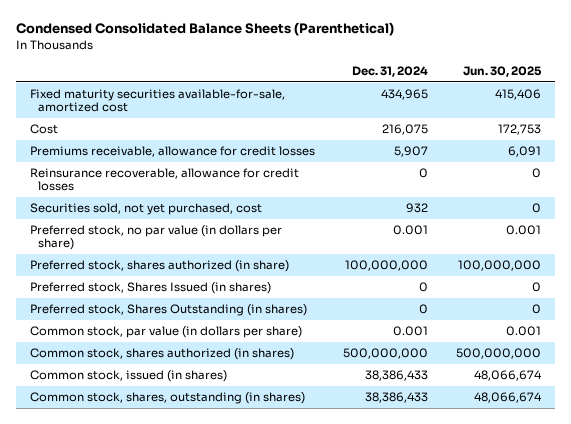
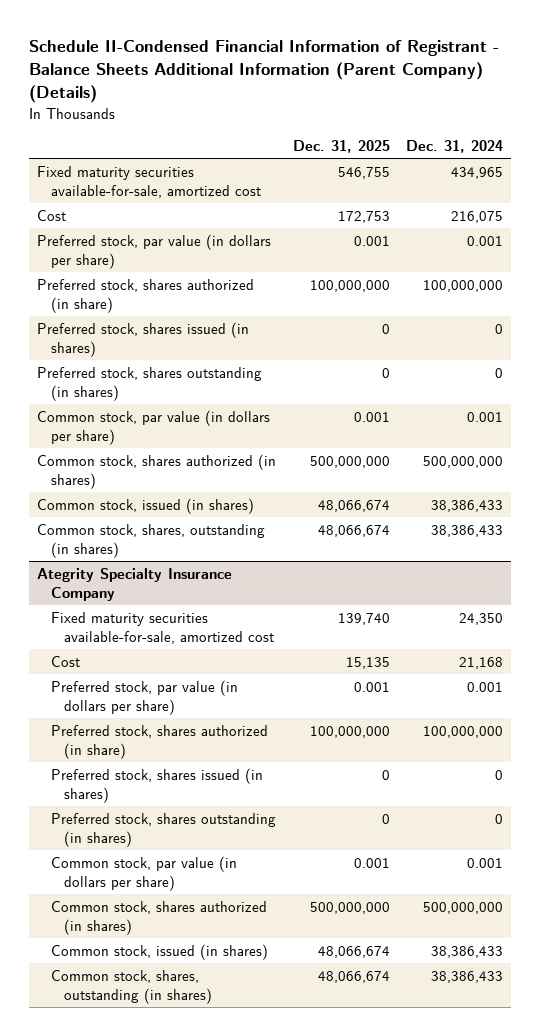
[15,22,394,37] Condensed Consolidated Balance Sheets (Parenthetical) -> [29,40,500,104] Schedule II-Condensed Financial Information of Registrant - Balance Sheets Additional Information (Parent Company) (Details)
[463,66,543,78] Jun. 30, 2025 -> none
none -> [292,140,390,154] Dec. 31, 2025
[29,146,315,158] Premiums receivable, allowance for credit losses -> none
[29,168,299,192] Reinsurance recoverable, allowance for credit losses -> none
[29,203,262,216] Securities sold, not yet purchased, cost -> none
[29,225,282,251] Preferred stock, no par value (in dollars per share) -> [37,233,272,269] Preferred stock, par value (in dollars per share)
[29,282,271,295] Preferred stock, Shares Issued (in shares) -> [37,321,250,357] Preferred stock, shares issued (in shares)
[29,304,307,317] Preferred stock, Shares Outstanding (in shares) -> [37,366,263,401] Preferred stock, shares outstanding (in shares)
none -> [37,567,233,601] Ategrity Specialty Insurance Company
none -> [50,611,275,644] Fixed maturity securities available-for-sale, amortized cost
none -> [50,655,80,667] Cost
none -> [50,679,238,715] Preferred stock, par value (in dollars per share)
none -> [50,724,268,759] Preferred stock, shares authorized (in share)
none -> [50,767,263,803] Preferred stock, shares issued (in shares)
none -> [50,812,276,847] Preferred stock, shares outstanding (in shares)
none -> [50,855,237,891] Common stock, par value (in dollars per share)
none -> [50,900,267,935] Common stock, shares authorized (in shares)
none -> [50,943,268,960] Common stock, issued (in shares)
none -> [50,969,213,1004] Common stock, shares, outstanding (in shares)

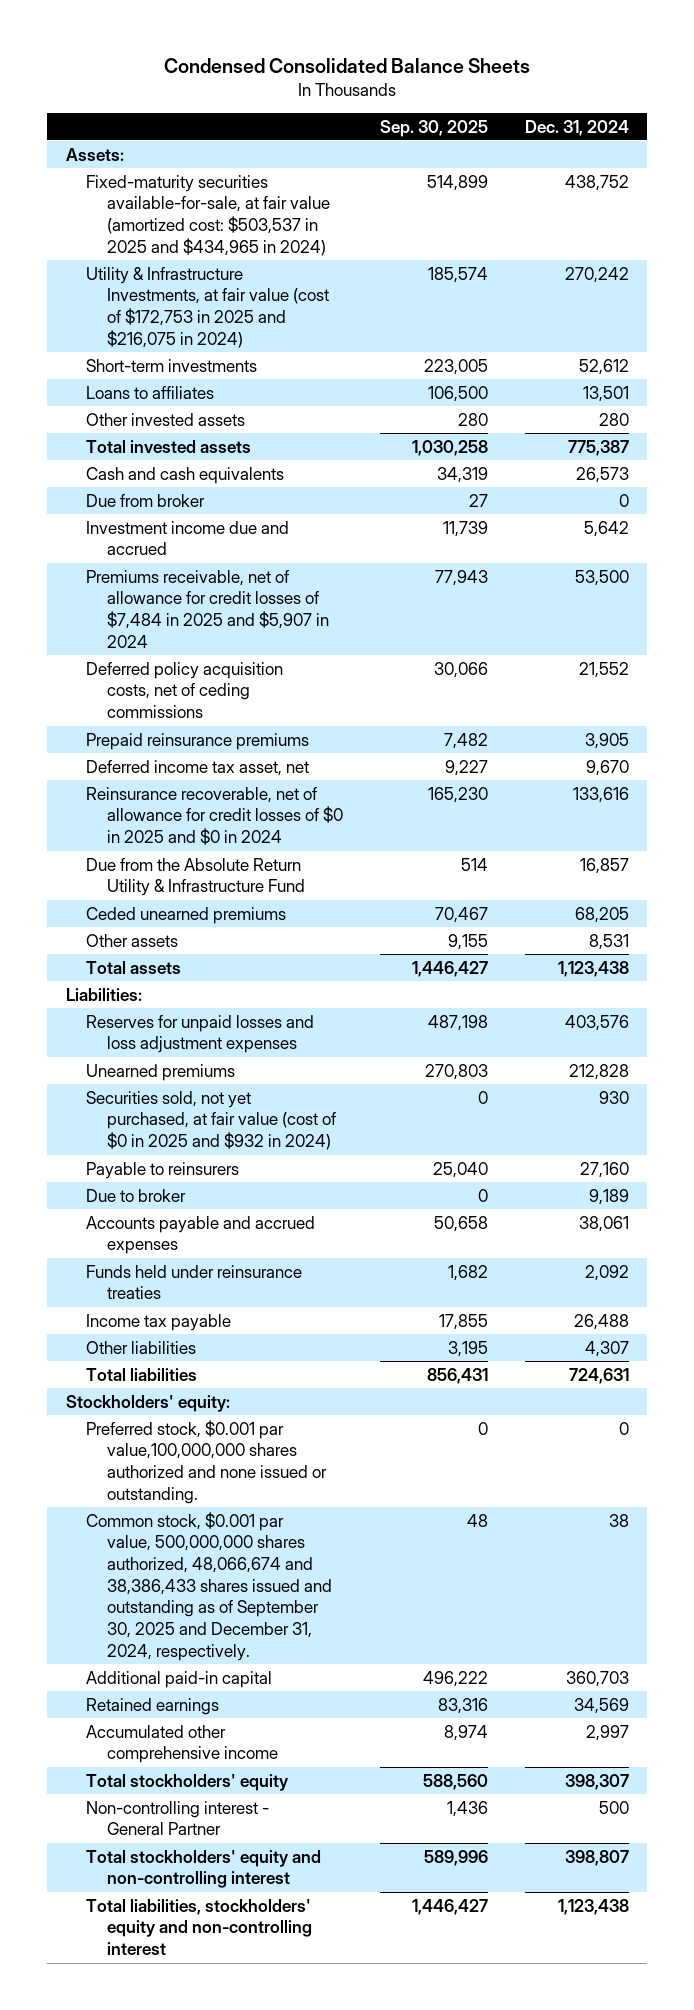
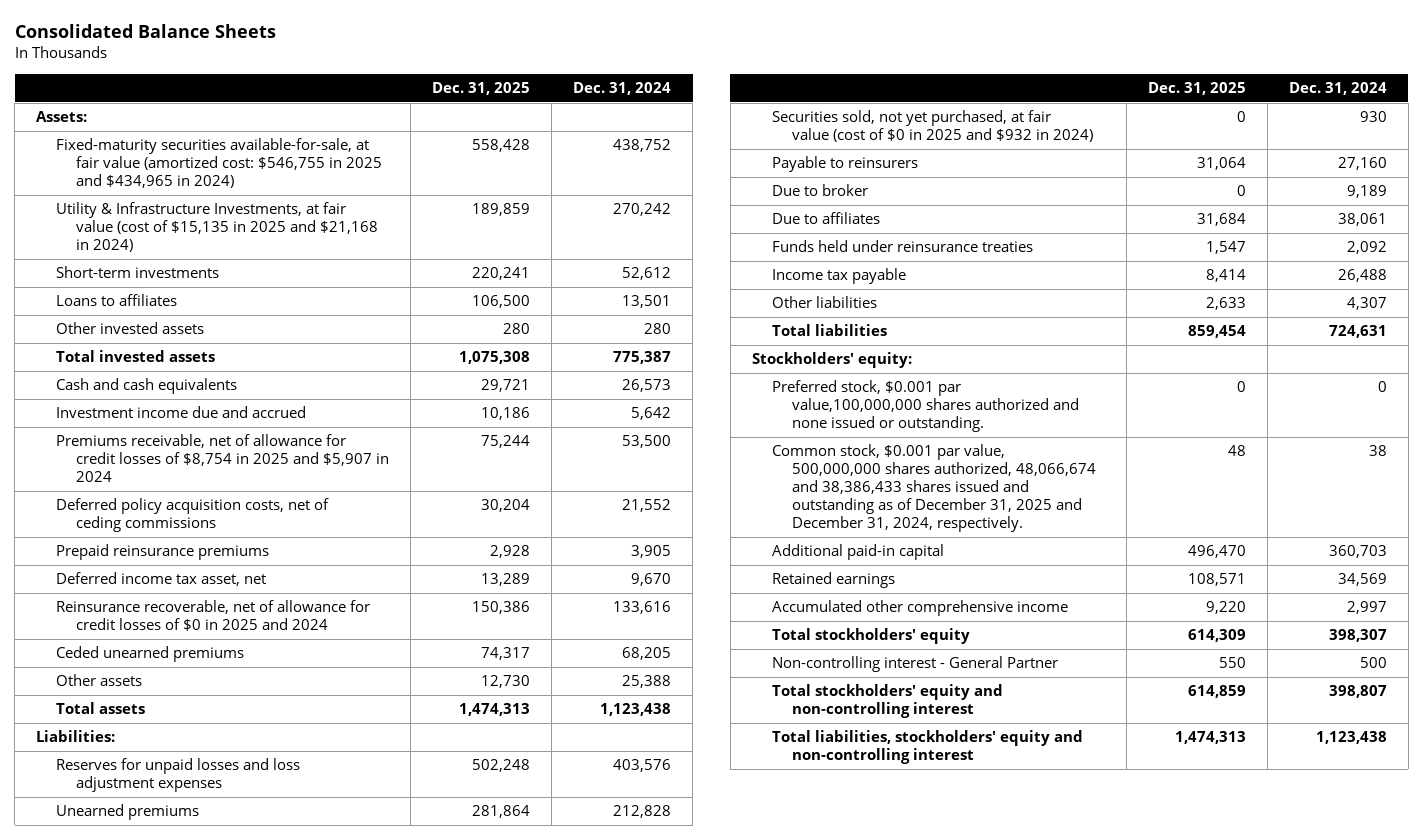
[164,58,531,74] Condensed Consolidated Balance Sheets -> [14,24,276,39] Consolidated Balance Sheets
[379,119,488,137] Sep. 30, 2025 -> none
none -> [432,81,531,95] Dec. 31, 2025
[86,174,331,256] Fixed-maturity securities available-for-sale, at fair value (amortized cost: $503,537 in 2025 and $434,965 in 2024) -> [56,138,383,189] Fixed-maturity securities available-for-sale, at fair value (amortized cost: $546,755 in 2025 and $434,965 in 2024)
[86,266,330,348] Utility & Infrastructure Investments, at fair value (cost of $172,753 in 2025 and $216,075 in 2024) -> [56,202,379,253] Utility & Infrastructure Investments, at fair value (cost of $15,135 in 2025 and $21,168 in 2024)
[86,493,206,507] Due from broker -> none
[86,569,330,648] Premiums receivable, net of allowance for credit losses of $7,484 in 2025 and $5,907 in 2024 -> [56,434,390,483] Premiums receivable, net of allowance for credit losses of $8,754 in 2025 and $5,907 in 2024
[86,857,306,897] Due from the Absolute Return Utility & Infrastructure Fund -> none
[86,786,344,846] Reinsurance recoverable, net of allowance for credit losses of $0 in 2025 and $0 in 2024 -> [56,600,371,632] Reinsurance recoverable, net of allowance for credit losses of $0 in 2025 and 2024
[588,933,629,950] 8,531 -> [622,675,672,689] 25,388
[86,1215,316,1255] Accounts payable and accrued expenses -> [771,212,880,225] Due to affiliates
[86,1511,333,1661] Common stock, $0.001 par value, 500,000,000 shares authorized, 48,066,674 and 38,386,433 shares issued and outstanding as of September 30, 2025 and December 31, 2024, respectively. -> [771,444,1096,533] Common stock, $0.001 par value, 500,000,000 shares authorized, 48,066,674 and 38,386,433 shares issued and outstanding as of December 31, 2025 and December 31, 2024, respectively.

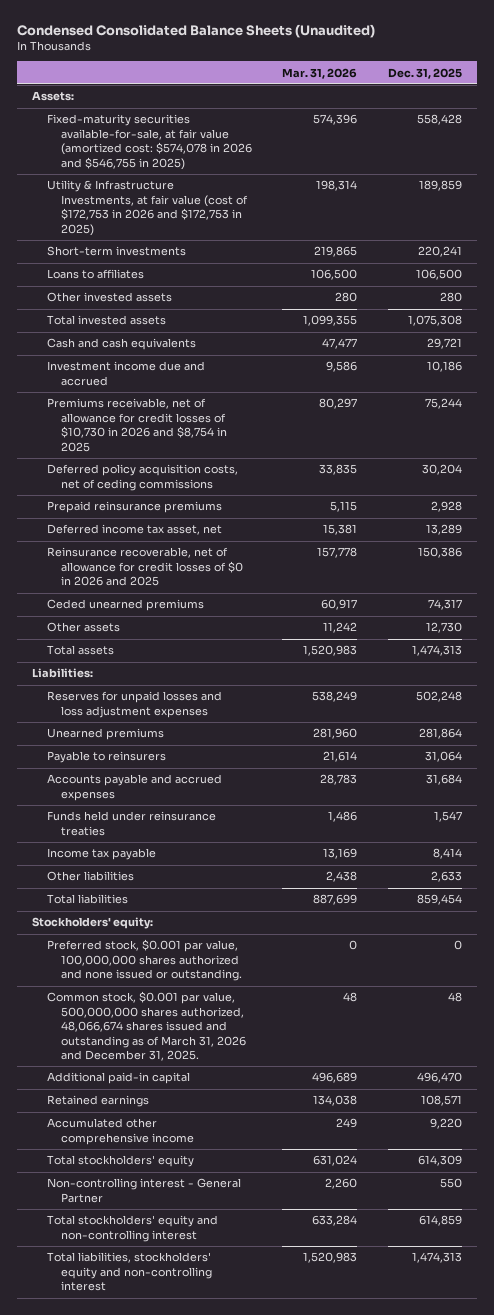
[14,24,276,39] Consolidated Balance Sheets -> [17,23,376,38] Condensed Consolidated Balance Sheets (Unaudited)
[573,81,672,95] Dec. 31, 2024 -> none
none -> [282,67,358,79] Mar. 31, 2026
[56,138,383,189] Fixed-maturity securities available-for-sale, at fair value (amortized cost: $546,755 in 2025 and $434,965 in 2024) -> [46,114,252,170] Fixed-maturity securities available-for-sale, at fair value (amortized cost: $574,078 in 2026 and $546,755 in 2025)
[56,202,379,253] Utility & Infrastructure Investments, at fair value (cost of $15,135 in 2025 and $21,168 in 2024) -> [46,180,248,236] Utility & Infrastructure Investments, at fair value (cost of $172,753 in 2026 and $172,753 in 2025)
[56,434,390,483] Premiums receivable, net of allowance for credit losses of $8,754 in 2025 and $5,907 in 2024 -> [46,398,227,452] Premiums receivable, net of allowance for credit losses of $10,730 in 2026 and $8,754 in 2025
[56,600,371,632] Reinsurance recoverable, net of allowance for credit losses of $0 in 2025 and 2024 -> [46,547,243,587] Reinsurance recoverable, net of allowance for credit losses of $0 in 2026 and 2025
[771,110,1093,143] Securities sold, not yet purchased, at fair value (cost of $0 in 2025 and $932 in 2024) -> none
[771,184,868,197] Due to broker -> none
[771,212,880,225] Due to affiliates -> [46,774,222,801] Accounts payable and accrued expenses
[771,380,1079,433] Preferred stock, $0.001 par value,100,000,000 shares authorized and none issued or outstanding. -> [46,939,242,982] Preferred stock, $0.001 par value, 100,000,000 shares authorized and none issued or outstanding.
[771,444,1096,533] Common stock, $0.001 par value, 500,000,000 shares authorized, 48,066,674 and 38,386,433 shares issued and outstanding as of December 31, 2025 and December 31, 2024, respectively. -> [46,991,246,1062] Common stock, $0.001 par value, 500,000,000 shares authorized, 48,066,674 shares issued and outstanding as of March 31, 2026 and December 31, 2025.

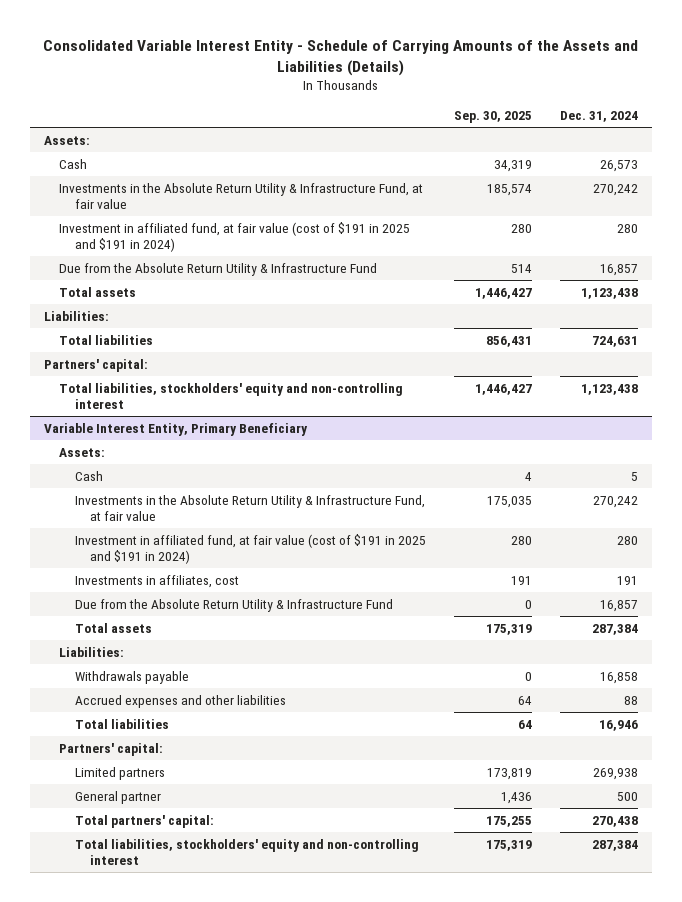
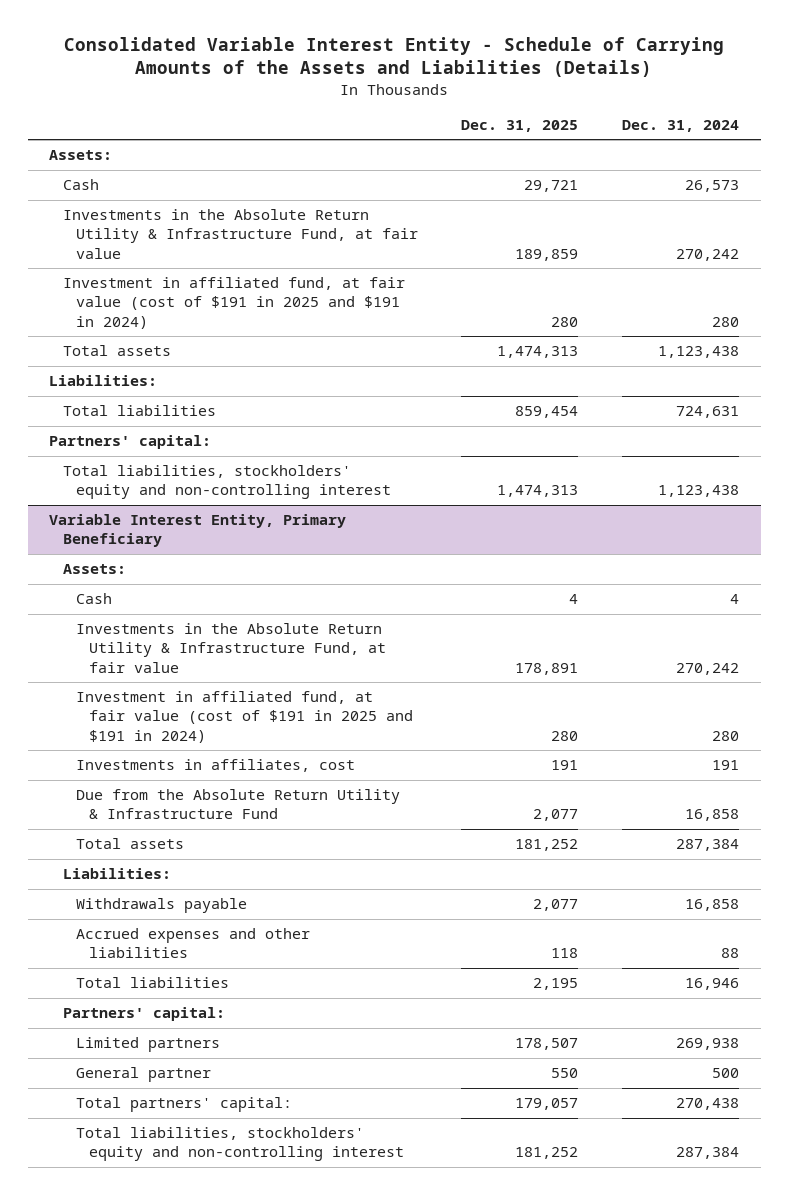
[453,110,532,123] Sep. 30, 2025 -> none
none -> [461,120,579,133] Dec. 31, 2025
[59,262,378,276] Due from the Absolute Return Utility & Infrastructure Fund -> none
[630,471,638,481] 5 -> [729,594,739,605] 4
[599,599,638,612] 16,857 -> [684,809,739,822] 16,858

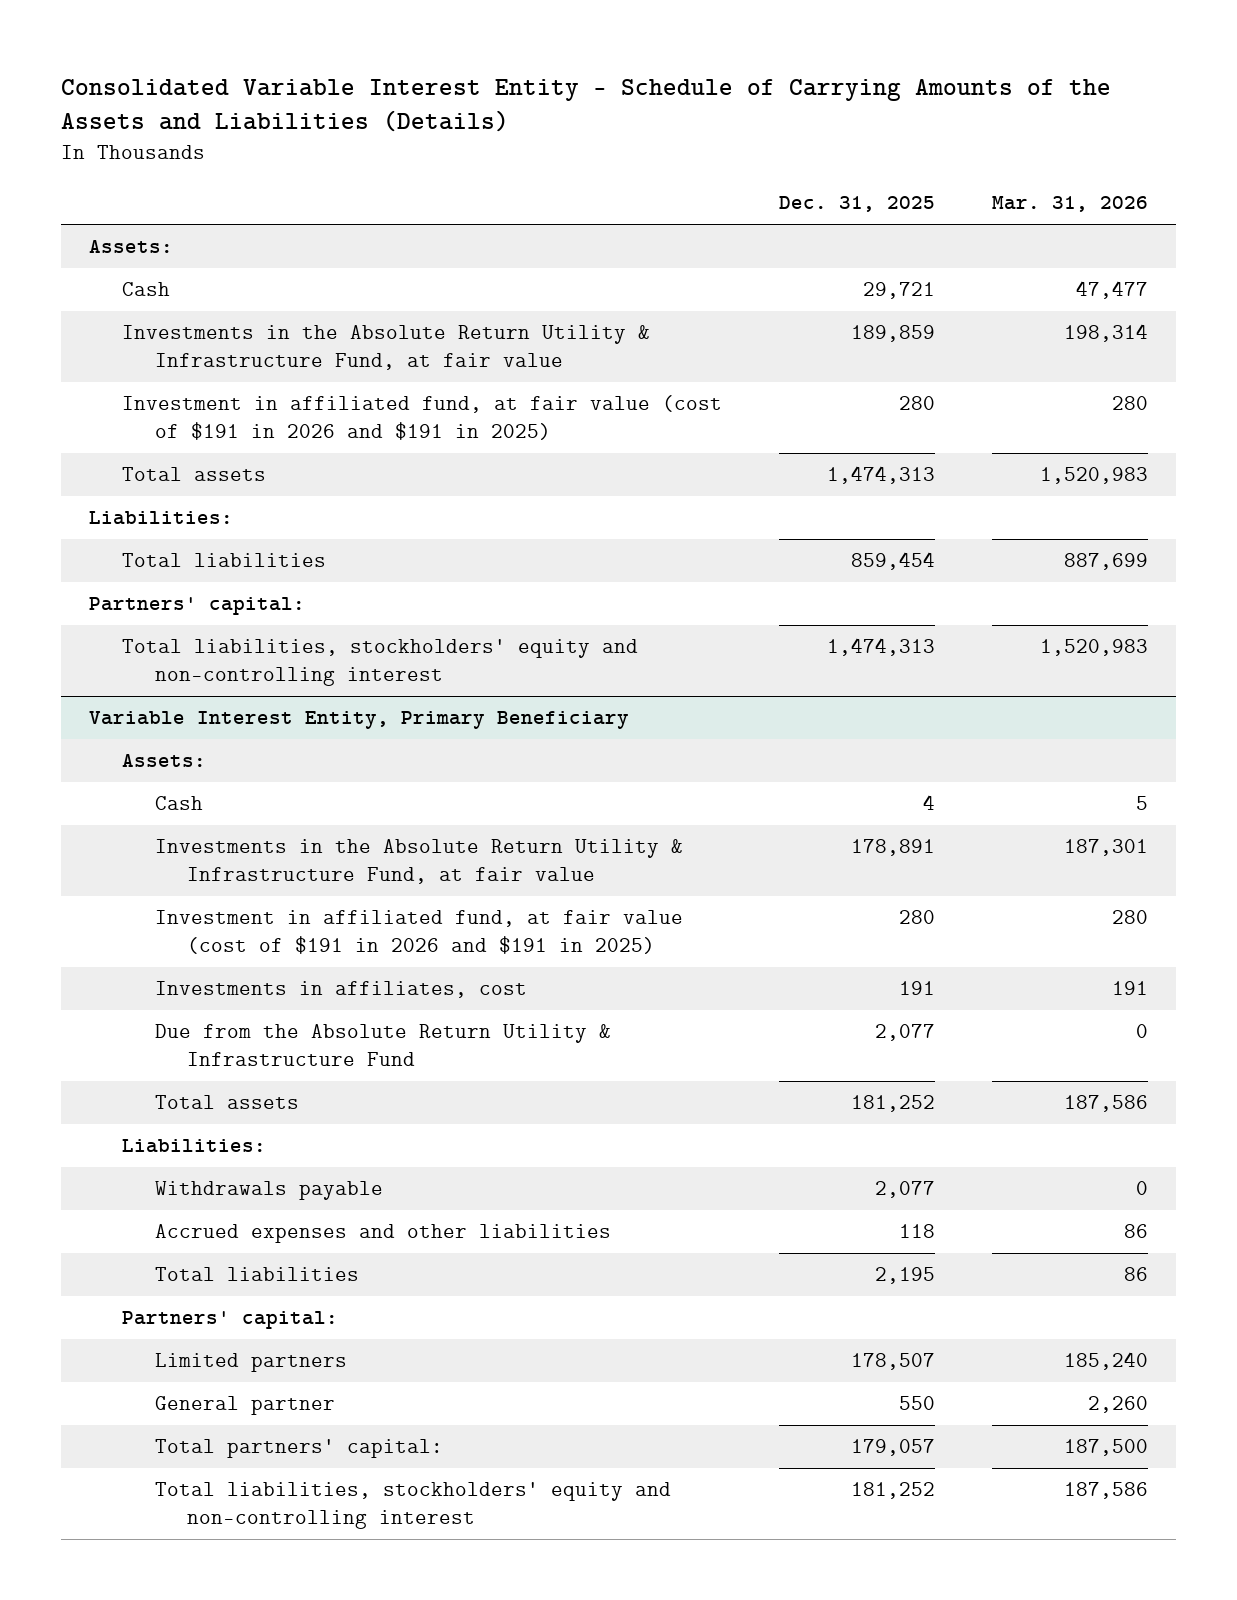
[621,120,739,133] Dec. 31, 2024 -> none
none -> [991,196,1148,213] Mar. 31, 2026
[62,277,405,329] Investment in affiliated fund, at fair value (cost of $191 in 2025 and $191 in 2024) -> [121,395,722,441] Investment in affiliated fund, at fair value (cost of $191 in 2026 and $191 in 2025)
[76,691,414,743] Investment in affiliated fund, at fair value (cost of $191 in 2025 and $191 in 2024) -> [154,910,683,955] Investment in affiliated fund, at fair value (cost of $191 in 2026 and $191 in 2025)

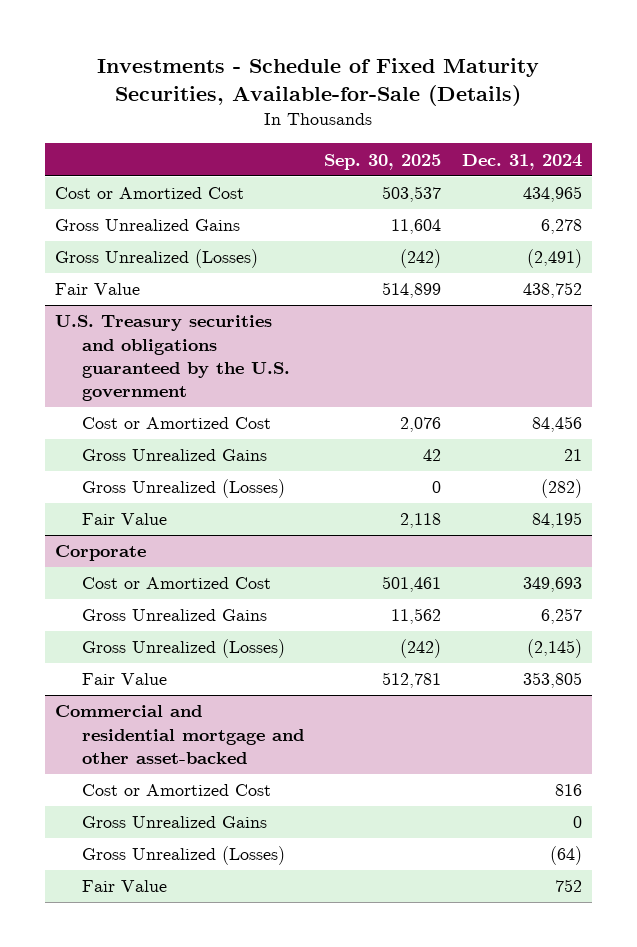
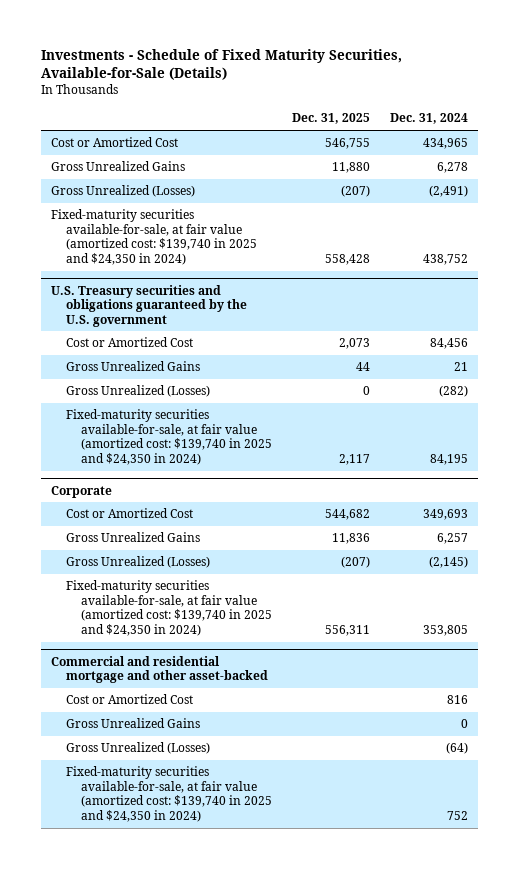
[324,153,442,170] Sep. 30, 2025 -> none
none -> [292,113,371,125] Dec. 31, 2025
[55,283,141,296] Fair Value -> [51,209,258,266] Fixed-maturity securities available-for-sale, at fair value (amortized cost: $139,740 in 2025 and $24,350 in 2024)
[81,513,167,526] Fair Value -> [66,409,273,466] Fixed-maturity securities available-for-sale, at fair value (amortized cost: $139,740 in 2025 and $24,350 in 2024)
[81,673,167,686] Fair Value -> [66,580,273,637] Fixed-maturity securities available-for-sale, at fair value (amortized cost: $139,740 in 2025 and $24,350 in 2024)
[81,880,167,893] Fair Value -> [66,766,273,823] Fixed-maturity securities available-for-sale, at fair value (amortized cost: $139,740 in 2025 and $24,350 in 2024)

